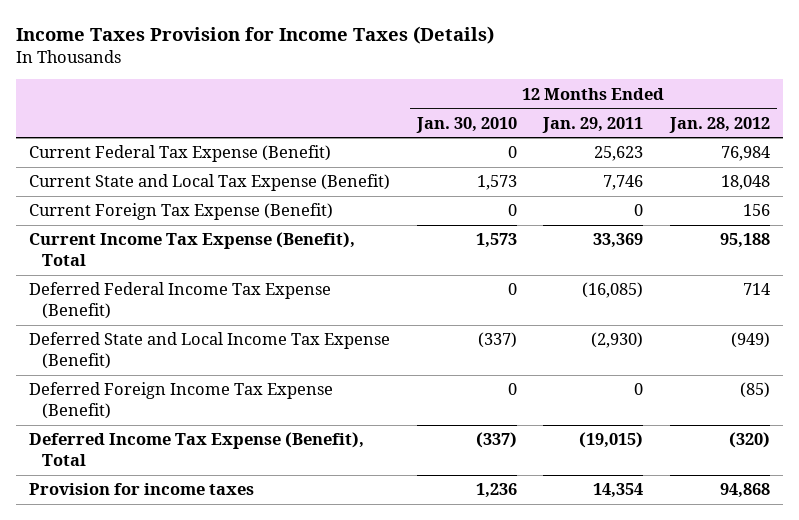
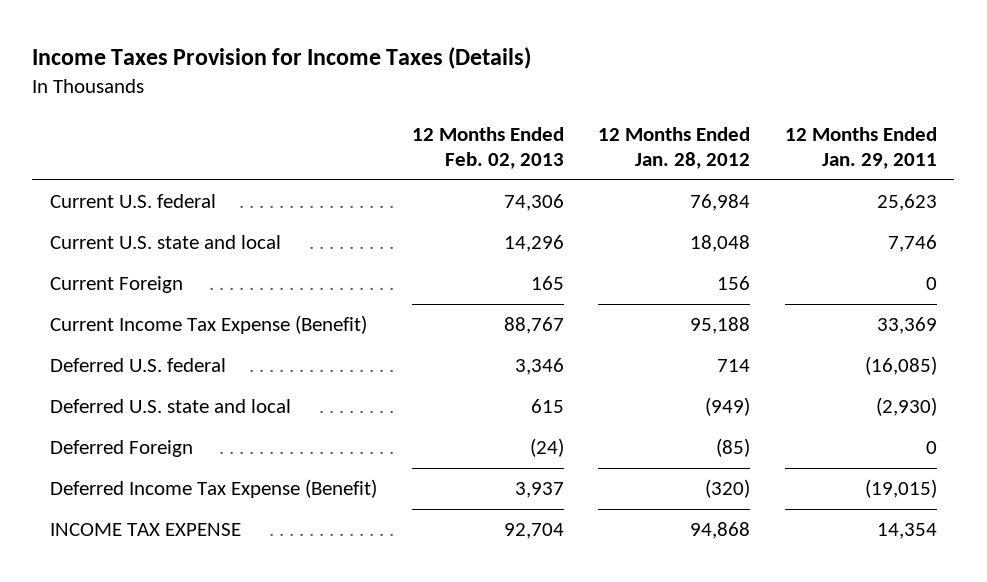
[415,116,517,133] Jan. 30, 2010 -> none
none -> [411,126,564,170] 12 Months Ended Feb. 02, 2013
[28,145,331,163] Current Federal Tax Expense (Benefit) -> [49,194,216,209] Current U.S. federal
[28,174,390,192] Current State and Local Tax Expense (Benefit) -> [49,235,281,250] Current U.S. state and local
[28,203,333,221] Current Foreign Tax Expense (Benefit) -> [49,276,183,294] Current Foreign
[28,232,355,266] Current Income Tax Expense (Benefit), Total -> [49,315,367,335] Current Income Tax Expense (Benefit)
[28,282,331,319] Deferred Federal Income Tax Expense (Benefit) -> [49,358,226,373] Deferred U.S. federal
[28,332,390,369] Deferred State and Local Income Tax Expense (Benefit) -> [49,399,291,414] Deferred U.S. state and local
[28,382,333,419] Deferred Foreign Income Tax Expense (Benefit) -> [49,440,193,458] Deferred Foreign
[28,432,364,466] Deferred Income Tax Expense (Benefit), Total -> [49,479,377,499] Deferred Income Tax Expense (Benefit)
[28,483,254,496] Provision for income taxes -> [49,523,241,537] INCOME TAX EXPENSE

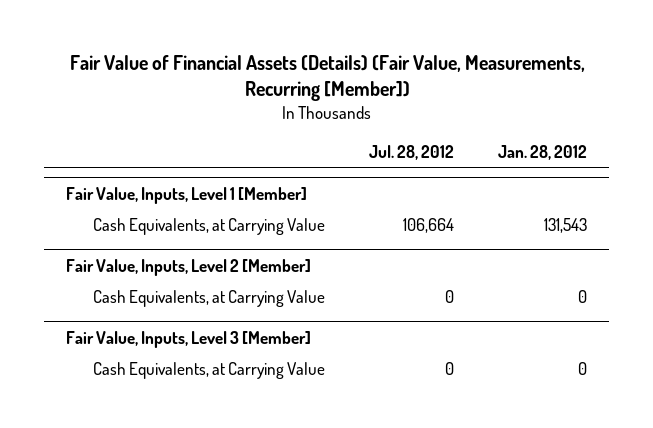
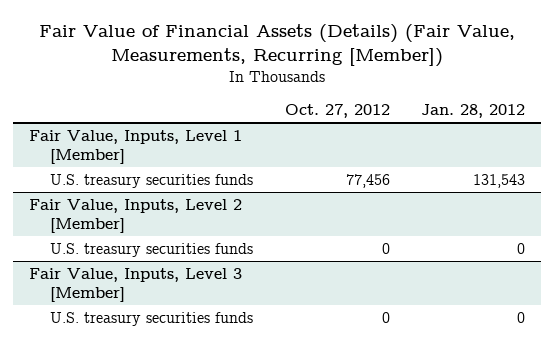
[369,144,455,160] Jul. 28, 2012 -> none
none -> [284,104,390,119] Oct. 27, 2012
[92,217,325,235] Cash Equivalents, at Carrying Value -> [50,173,254,188] U.S. treasury securities funds
[92,289,325,307] Cash Equivalents, at Carrying Value -> [50,242,254,257] U.S. treasury securities funds
[92,361,325,379] Cash Equivalents, at Carrying Value -> [50,311,254,326] U.S. treasury securities funds

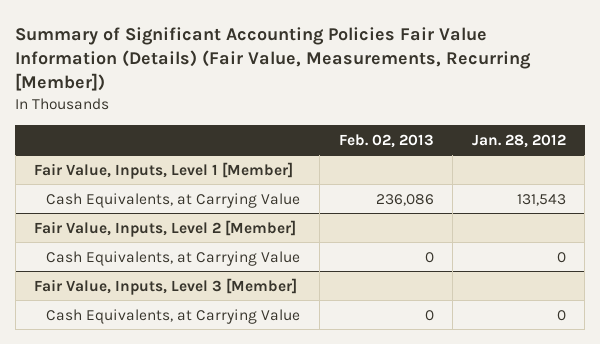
[39,24,516,68] Fair Value of Financial Assets (Details) (Fair Value, Measurements, Recurring [Member]) -> [15,26,532,92] Summary of Significant Accounting Policies Fair Value Information (Details) (Fair Value, Measurements, Recurring [Member])
[284,104,390,119] Oct. 27, 2012 -> none
none -> [338,133,434,148] Feb. 02, 2013
[50,173,254,188] U.S. treasury securities funds -> [46,192,301,208] Cash Equivalents, at Carrying Value
[50,242,254,257] U.S. treasury securities funds -> [46,250,301,266] Cash Equivalents, at Carrying Value
[50,311,254,326] U.S. treasury securities funds -> [46,308,301,324] Cash Equivalents, at Carrying Value

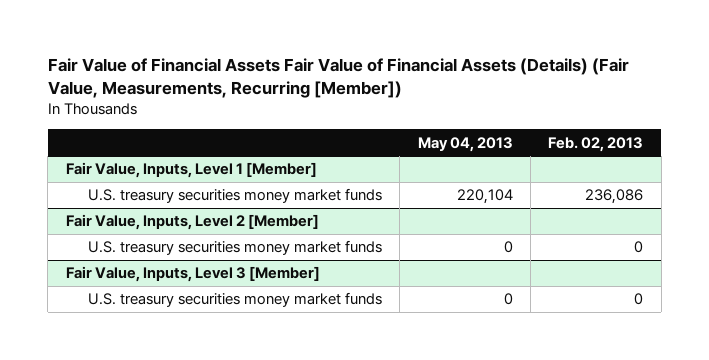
[15,26,532,92] Summary of Significant Accounting Policies Fair Value Information (Details) (Fair Value, Measurements, Recurring [Member]) -> [47,57,629,99] Fair Value of Financial Assets Fair Value of Financial Assets (Details) (Fair Value, Measurements, Recurring [Member])
[471,133,566,148] Jan. 28, 2012 -> none
none -> [417,136,513,152] May 04, 2013
[46,192,301,208] Cash Equivalents, at Carrying Value -> [88,188,383,204] U.S. treasury securities money market funds
[46,250,301,266] Cash Equivalents, at Carrying Value -> [88,240,383,256] U.S. treasury securities money market funds
[46,308,301,324] Cash Equivalents, at Carrying Value -> [88,292,383,308] U.S. treasury securities money market funds

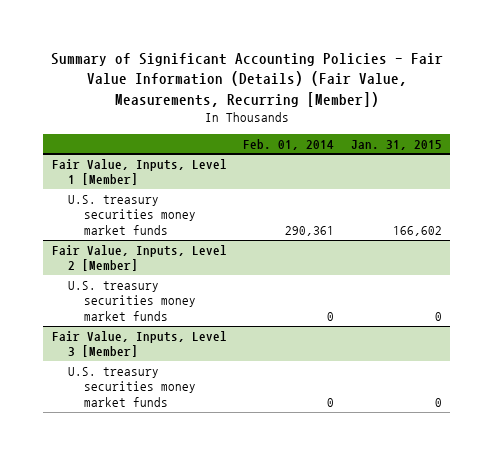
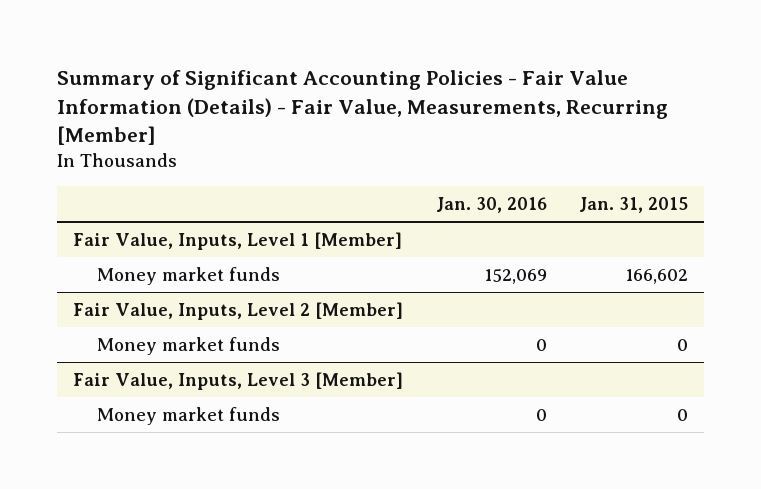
[50,53,443,107] Summary of Significant Accounting Policies - Fair Value Information (Details) (Fair Value, Measurements, Recurring [Member]) -> [56,70,668,146] Summary of Significant Accounting Policies - Fair Value Information (Details) - Fair Value, Measurements, Recurring [Member]
[243,138,335,150] Feb. 01, 2014 -> none
none -> [435,196,547,213] Jan. 30, 2016
[67,194,196,236] U.S. treasury securities money market funds -> [97,267,281,286] Money market funds
[67,280,196,322] U.S. treasury securities money market funds -> [97,337,281,356] Money market funds
[67,366,196,408] U.S. treasury securities money market funds -> [97,407,281,426] Money market funds

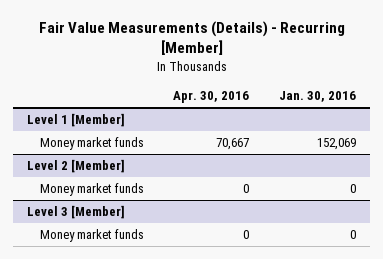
[56,70,668,146] Summary of Significant Accounting Policies - Fair Value Information (Details) - Fair Value, Measurements, Recurring [Member] -> [38,21,345,56] Fair Value Measurements (Details) - Recurring [Member]
[579,196,689,213] Jan. 31, 2015 -> none
none -> [173,91,250,104] Apr. 30, 2016
[73,232,403,251] Fair Value, Inputs, Level 1 [Member] -> [27,112,126,127] Level 1 [Member]
[73,302,404,321] Fair Value, Inputs, Level 2 [Member] -> [27,158,126,173] Level 2 [Member]
[73,372,404,391] Fair Value, Inputs, Level 3 [Member] -> [27,204,126,219] Level 3 [Member]

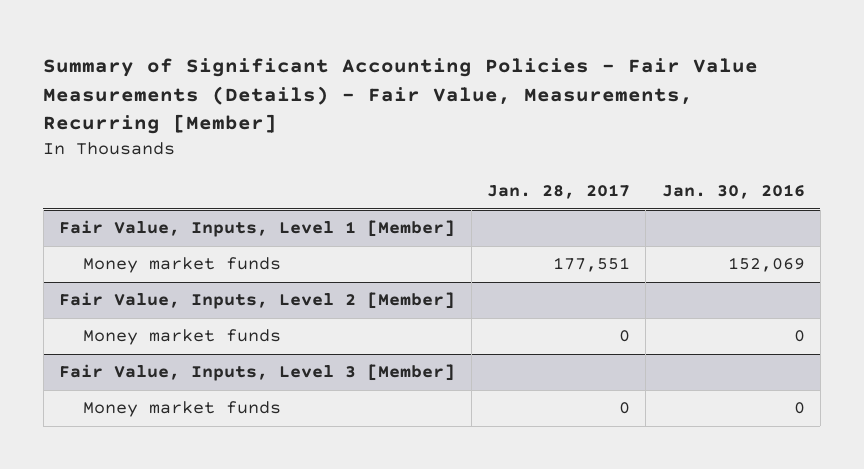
[38,21,345,56] Fair Value Measurements (Details) - Recurring [Member] -> [43,58,759,135] Summary of Significant Accounting Policies - Fair Value Measurements (Details) - Fair Value, Measurements, Recurring [Member]
[173,91,250,104] Apr. 30, 2016 -> none
none -> [486,184,630,200] Jan. 28, 2017
[27,112,126,127] Level 1 [Member] -> [59,220,456,238] Fair Value, Inputs, Level 1 [Member]
[27,158,126,173] Level 2 [Member] -> [59,292,456,310] Fair Value, Inputs, Level 2 [Member]
[27,204,126,219] Level 3 [Member] -> [59,364,456,382] Fair Value, Inputs, Level 3 [Member]

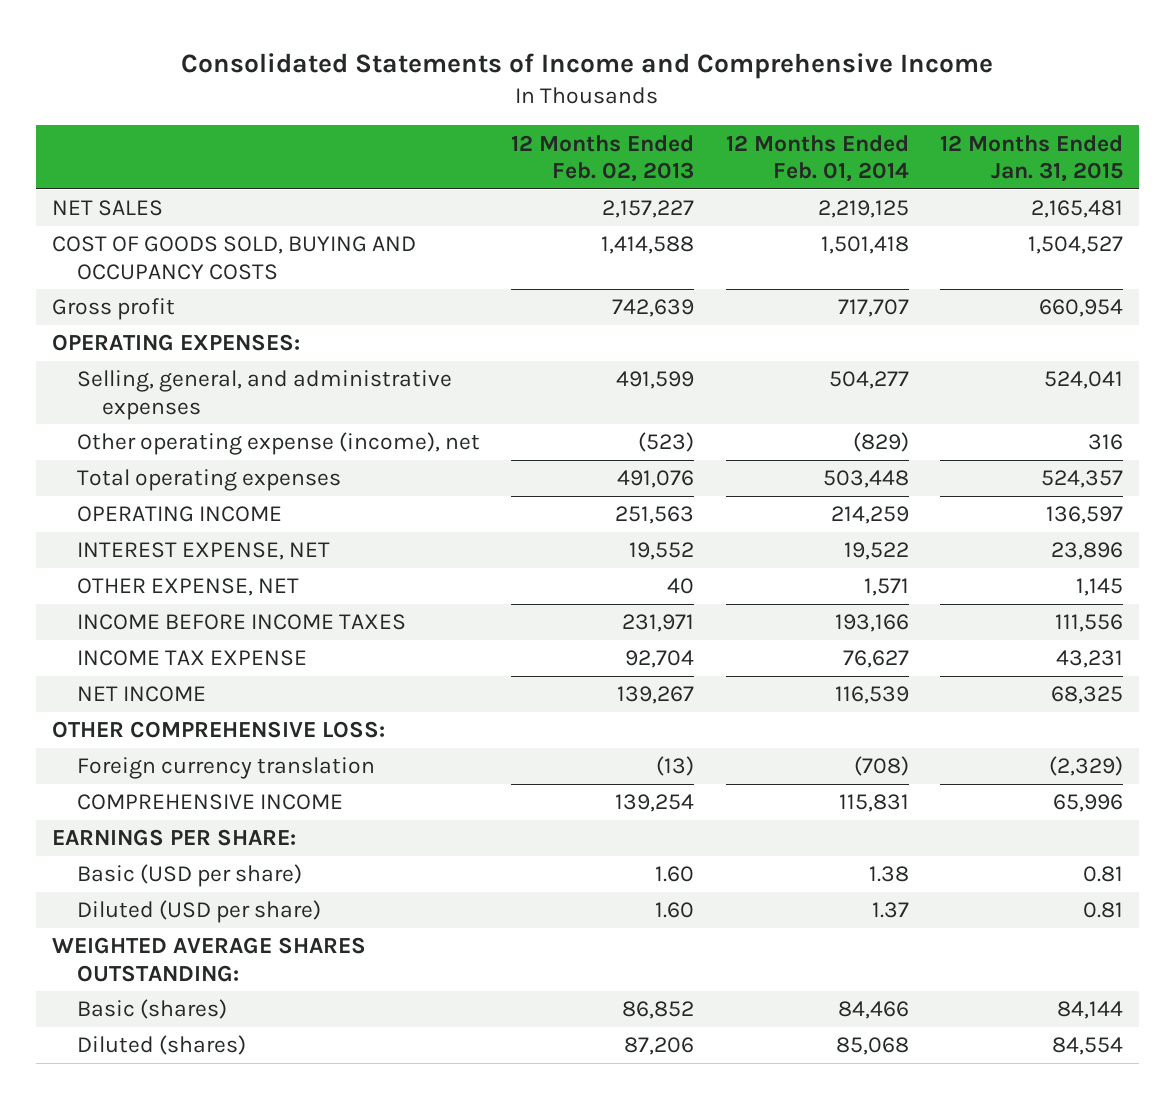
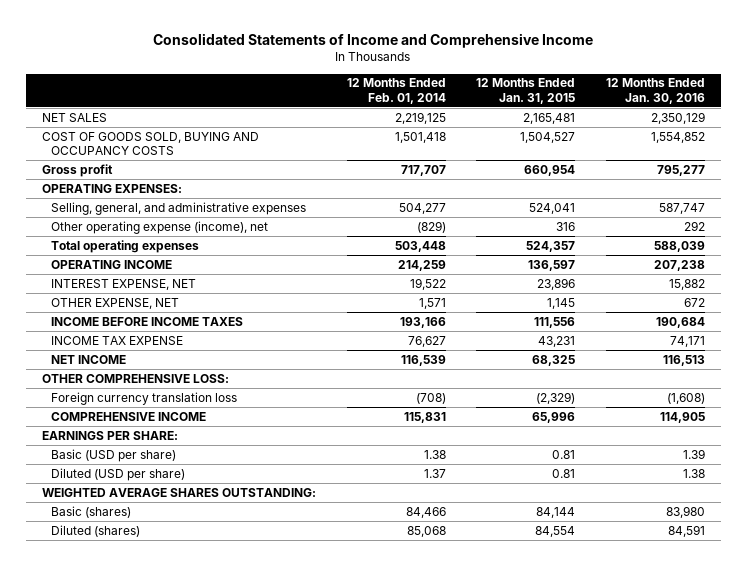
[511,134,695,183] 12 Months Ended Feb. 02, 2013 -> none
none -> [606,78,706,104] 12 Months Ended Jan. 30, 2016
[76,757,375,780] Foreign currency translation -> [51,391,238,405] Foreign currency translation loss

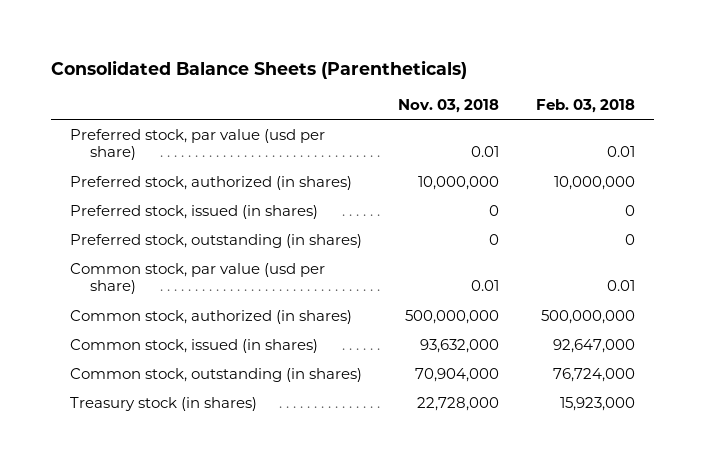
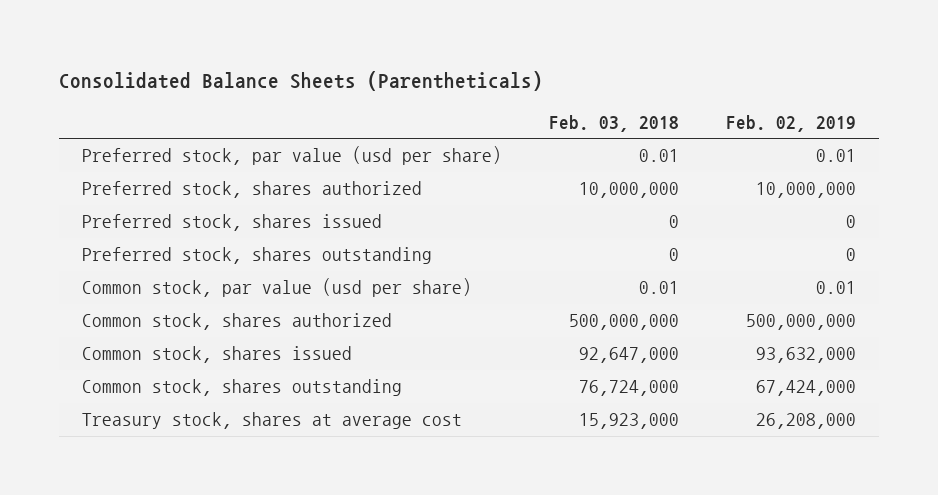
[398,98,500,113] Nov. 03, 2018 -> none
none -> [725,114,856,132] Feb. 02, 2019
[69,175,352,190] Preferred stock, authorized (in shares) -> [82,181,423,199] Preferred stock, shares authorized
[69,204,318,219] Preferred stock, issued (in shares) -> [82,214,383,232] Preferred stock, shares issued
[69,233,362,248] Preferred stock, outstanding (in shares) -> [82,247,433,265] Preferred stock, shares outstanding
[69,309,352,324] Common stock, authorized (in shares) -> [82,313,393,331] Common stock, shares authorized
[69,338,318,353] Common stock, issued (in shares) -> [82,346,353,364] Common stock, shares issued
[69,367,362,382] Common stock, outstanding (in shares) -> [82,379,403,397] Common stock, shares outstanding
[69,396,257,411] Treasury stock (in shares) -> [82,412,463,430] Treasury stock, shares at average cost

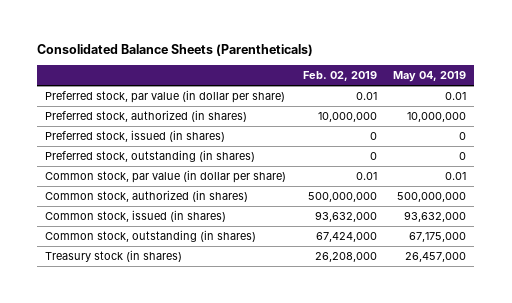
[549,114,680,132] Feb. 03, 2018 -> none
none -> [393,71,467,83] May 04, 2019
[82,146,503,166] Preferred stock, par value (usd per share) -> [45,90,286,104] Preferred stock, par value (in dollar per share)
[82,181,423,199] Preferred stock, shares authorized -> [45,110,248,123] Preferred stock, authorized (in shares)
[82,214,383,232] Preferred stock, shares issued -> [45,130,226,143] Preferred stock, issued (in shares)
[82,247,433,265] Preferred stock, shares outstanding -> [45,150,256,163] Preferred stock, outstanding (in shares)
[82,278,473,298] Common stock, par value (usd per share) -> [45,170,287,184] Common stock, par value (in dollar per share)
[82,313,393,331] Common stock, shares authorized -> [45,190,249,203] Common stock, authorized (in shares)
[82,346,353,364] Common stock, shares issued -> [45,210,227,223] Common stock, issued (in shares)
[82,379,403,397] Common stock, shares outstanding -> [45,230,257,243] Common stock, outstanding (in shares)
[82,412,463,430] Treasury stock, shares at average cost -> [45,250,183,263] Treasury stock (in shares)

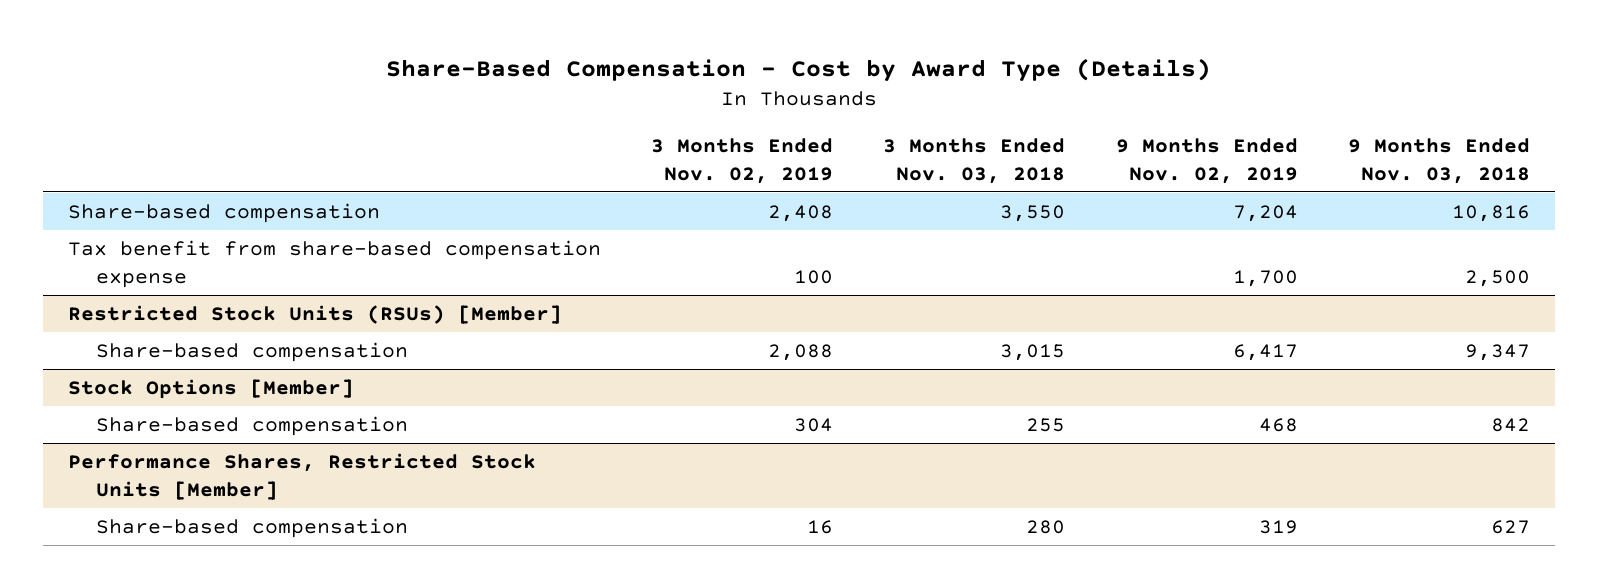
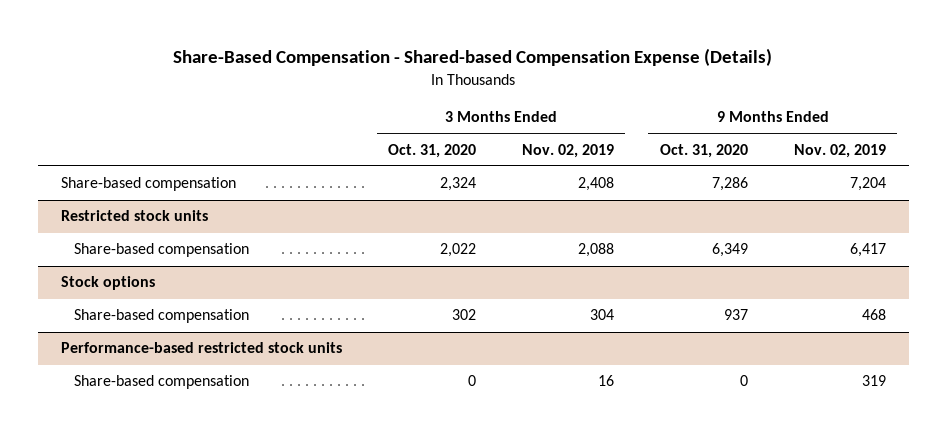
[385,58,1211,83] Share-Based Compensation - Cost by Award Type (Details) -> [173,48,773,67] Share-Based Compensation - Shared-based Compensation Expense (Details)
[883,137,1066,184] 3 Months Ended Nov. 03, 2018 -> none
[1347,137,1530,184] 9 Months Ended Nov. 03, 2018 -> none
none -> [388,143,477,158] Oct. 31, 2020
none -> [659,143,748,158] Oct. 31, 2020
[67,239,601,288] Tax benefit from share-based compensation expense -> none
[67,304,562,324] Restricted Stock Units (RSUs) [Member] -> [61,210,209,222] Restricted stock units
[67,378,354,399] Stock Options [Member] -> [61,276,156,291] Stock options
[67,452,536,500] Performance Shares, Restricted Stock Units [Member] -> [61,342,343,354] Performance-based restricted stock units

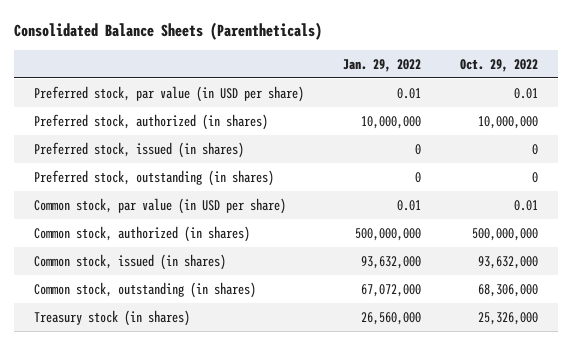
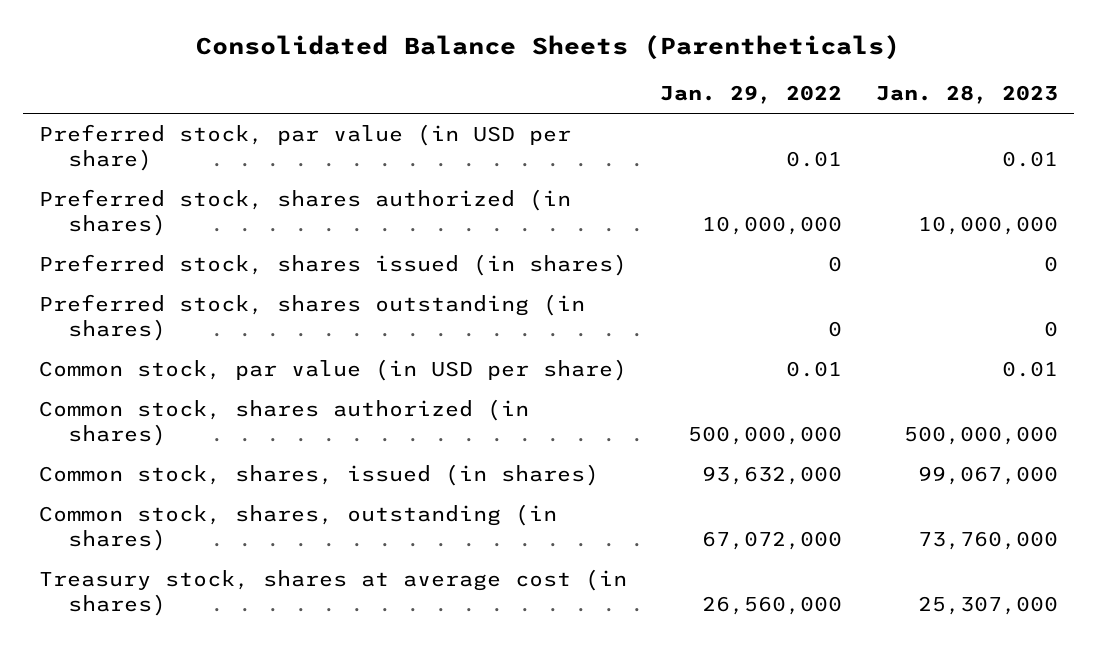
[460,58,539,72] Oct. 29, 2022 -> none
none -> [875,85,1058,105] Jan. 28, 2023
[33,113,268,130] Preferred stock, authorized (in shares) -> [39,188,572,237] Preferred stock, shares authorized (in shares)
[33,141,244,158] Preferred stock, issued (in shares) -> [39,253,628,276] Preferred stock, shares issued (in shares)
[33,169,274,186] Preferred stock, outstanding (in shares) -> [39,293,586,342] Preferred stock, shares outstanding (in shares)
[33,225,250,242] Common stock, authorized (in shares) -> [39,398,530,447] Common stock, shares authorized (in shares)
[33,253,226,270] Common stock, issued (in shares) -> [39,463,600,486] Common stock, shares, issued (in shares)
[33,281,256,298] Common stock, outstanding (in shares) -> [39,503,558,552] Common stock, shares, outstanding (in shares)
[33,309,190,326] Treasury stock (in shares) -> [39,568,628,617] Treasury stock, shares at average cost (in shares)

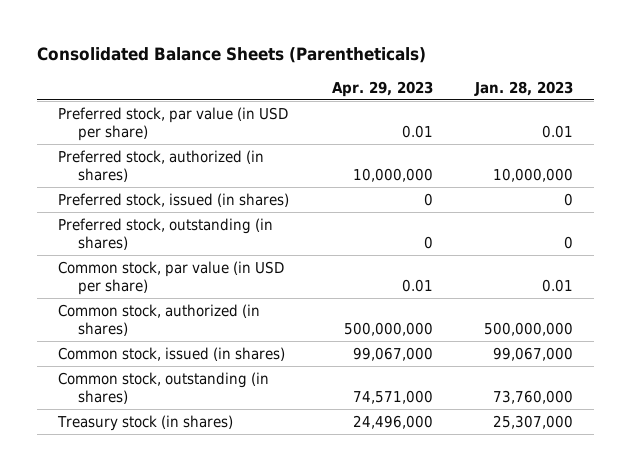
[660,85,843,105] Jan. 29, 2022 -> none
none -> [331,81,433,98] Apr. 29, 2023
[39,188,572,237] Preferred stock, shares authorized (in shares) -> [58,149,265,183] Preferred stock, authorized (in shares)
[39,253,628,276] Preferred stock, shares issued (in shares) -> [58,192,290,207] Preferred stock, issued (in shares)
[39,293,586,342] Preferred stock, shares outstanding (in shares) -> [58,217,274,251] Preferred stock, outstanding (in shares)
[39,398,530,447] Common stock, shares authorized (in shares) -> [58,303,261,337] Common stock, authorized (in shares)
[39,463,600,486] Common stock, shares, issued (in shares) -> [58,346,286,361] Common stock, issued (in shares)
[39,503,558,552] Common stock, shares, outstanding (in shares) -> [58,371,270,405] Common stock, outstanding (in shares)
[39,568,628,617] Treasury stock, shares at average cost (in shares) -> [57,414,234,431] Treasury stock (in shares)

